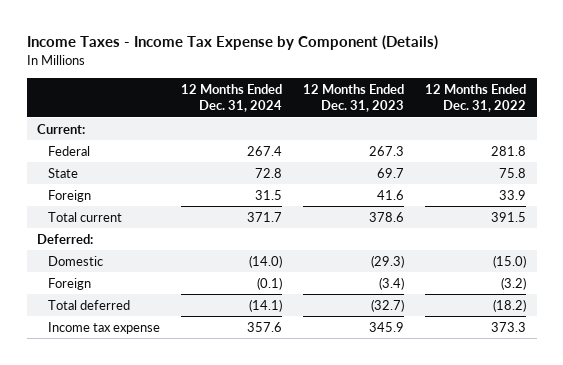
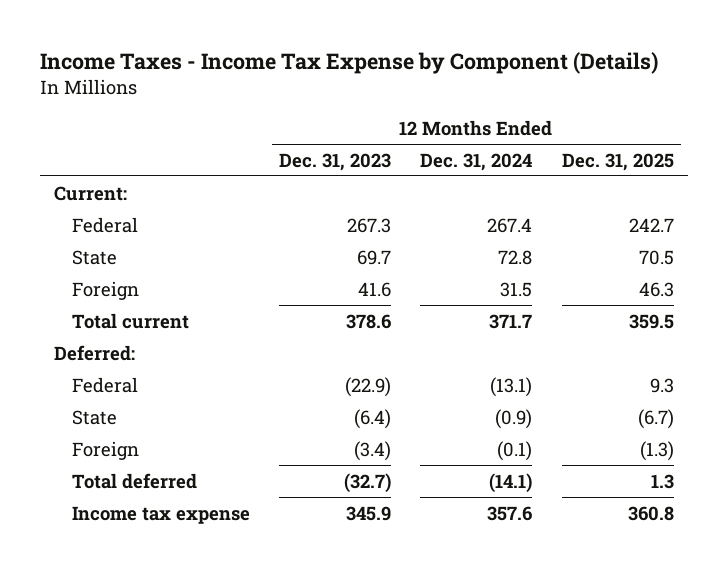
[425,83,527,113] 12 Months Ended Dec. 31, 2022 -> none
none -> [561,152,674,171] Dec. 31, 2025
[48,255,104,266] Domestic -> none
none -> [72,376,139,393] Federal
none -> [72,409,118,425] State

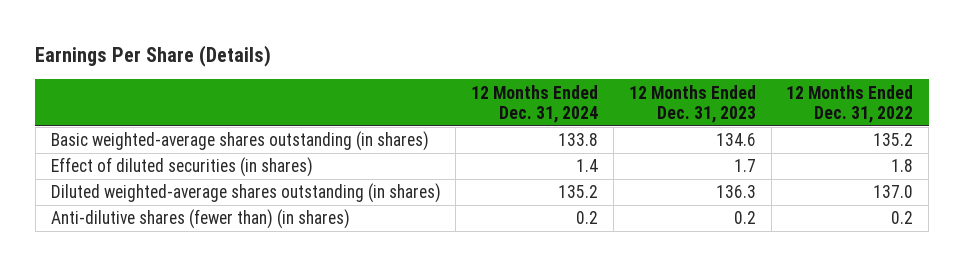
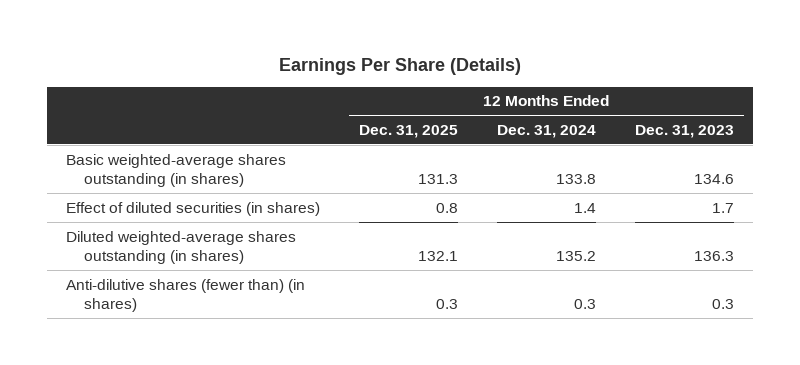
[786,84,914,123] 12 Months Ended Dec. 31, 2022 -> none
none -> [359,124,459,138] Dec. 31, 2025
[576,211,599,225] 0.2 -> [573,299,596,310] 0.3
[733,211,756,225] 0.2 -> [711,299,734,310] 0.3

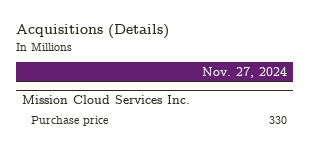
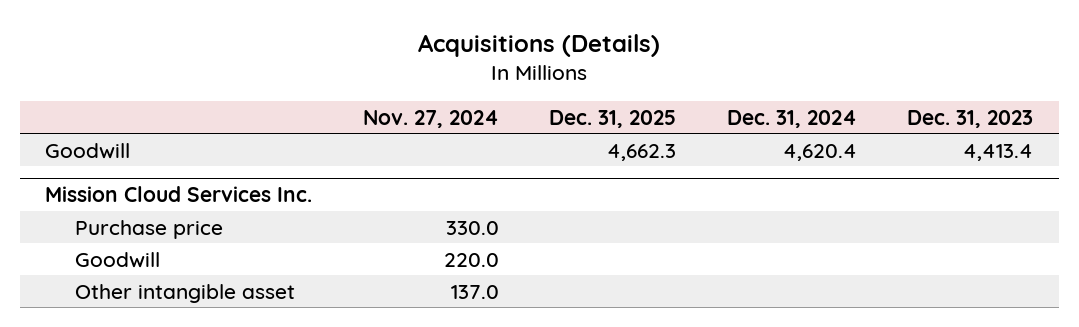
none -> [549,109,677,128] Dec. 31, 2025
none -> [726,109,857,128] Dec. 31, 2024
none -> [907,109,1034,128] Dec. 31, 2023
none -> [45,142,131,159] Goodwill
[268,115,287,124] 330 -> [445,220,499,235] 330.0
none -> [74,251,160,268] Goodwill
none -> [74,283,295,303] Other intangible asset

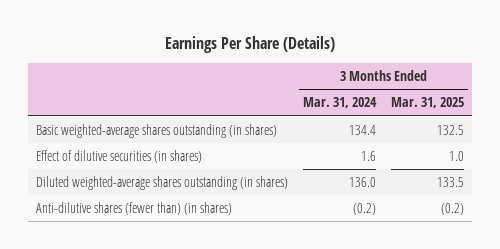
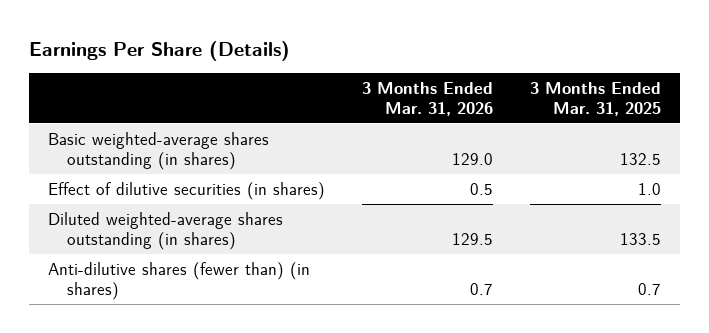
[302,97,377,109] Mar. 31, 2024 -> none
none -> [362,81,494,117] 3 Months Ended Mar. 31, 2026
[441,203,465,216] (0.2) -> [638,283,662,296] 0.7

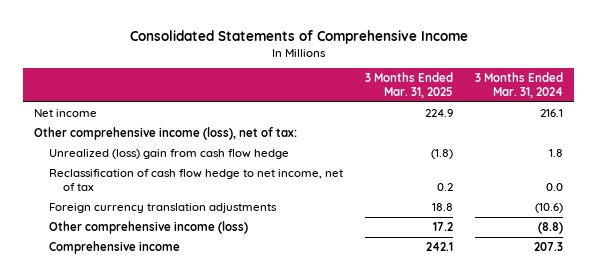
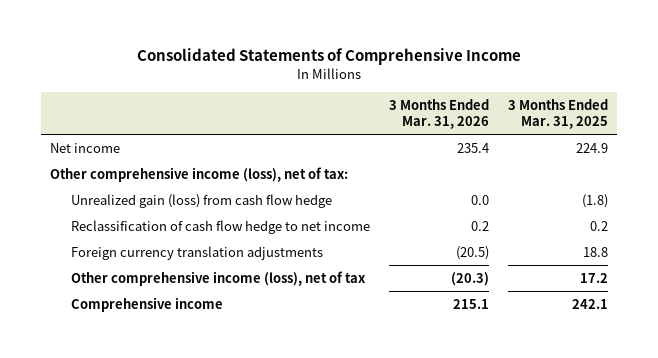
[475,72,564,99] 3 Months Ended Mar. 31, 2024 -> none
none -> [388,98,489,130] 3 Months Ended Mar. 31, 2026
[48,149,289,160] Unrealized (loss) gain from cash flow hedge -> [70,193,332,208] Unrealized gain (loss) from cash flow hedge
[48,169,343,191] Reclassification of cash flow hedge to net income, net of tax -> [70,219,370,234] Reclassification of cash flow hedge to net income
[48,221,248,235] Other comprehensive income (loss) -> [70,270,366,286] Other comprehensive income (loss), net of tax

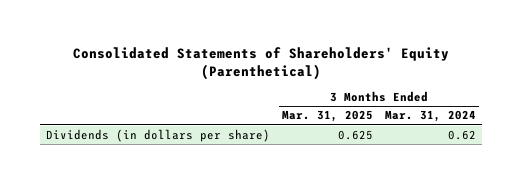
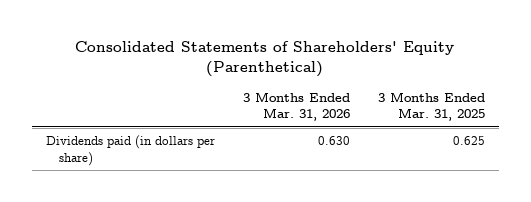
[384,110,476,123] Mar. 31, 2024 -> none
none -> [242,92,350,122] 3 Months Ended Mar. 31, 2026
[45,129,270,143] Dividends (in dollars per share) -> [45,135,215,166] Dividends paid (in dollars per share)

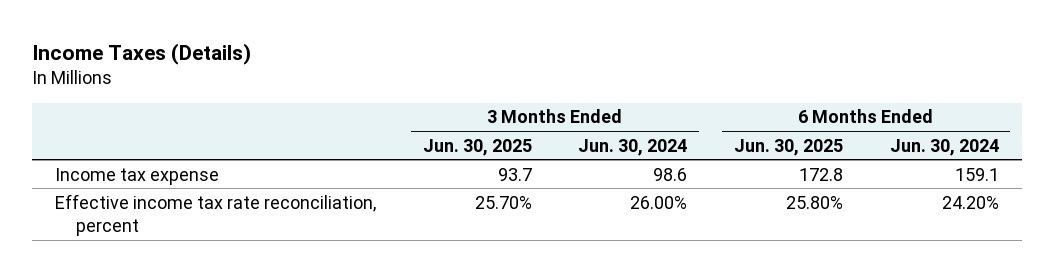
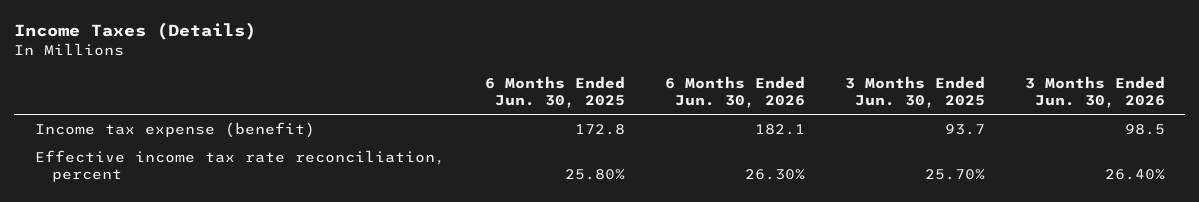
[578,138,688,156] Jun. 30, 2024 -> none
[889,138,999,156] Jun. 30, 2024 -> none
none -> [664,75,805,109] 6 Months Ended Jun. 30, 2026
none -> [1024,75,1165,109] 3 Months Ended Jun. 30, 2026
[54,167,219,185] Income tax expense -> [34,121,315,138] Income tax expense (benefit)

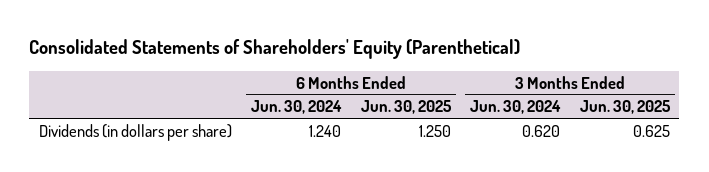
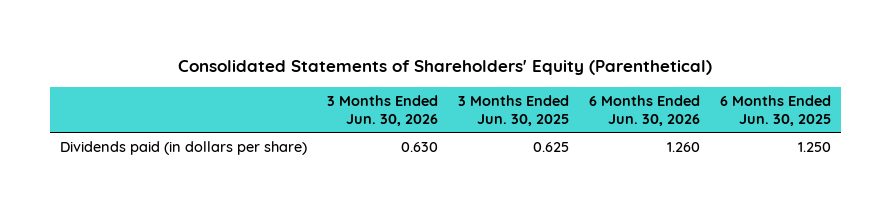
[251,100,343,115] Jun. 30, 2024 -> none
[470,100,562,115] Jun. 30, 2024 -> none
none -> [326,95,438,126] 3 Months Ended Jun. 30, 2026
none -> [588,95,700,126] 6 Months Ended Jun. 30, 2026
[38,123,232,141] Dividends (in dollars per share) -> [59,140,307,155] Dividends paid (in dollars per share)

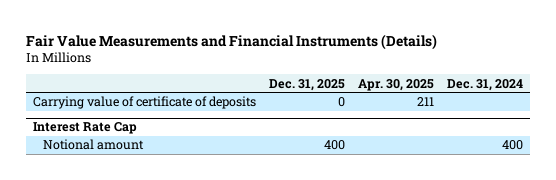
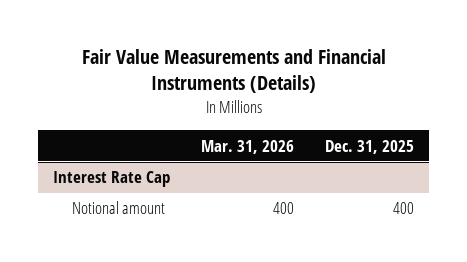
[358,78,435,91] Apr. 30, 2025 -> none
[447,78,524,91] Dec. 31, 2024 -> none
none -> [201,139,295,154] Mar. 31, 2026
[32,96,256,110] Carrying value of certificate of deposits -> none

